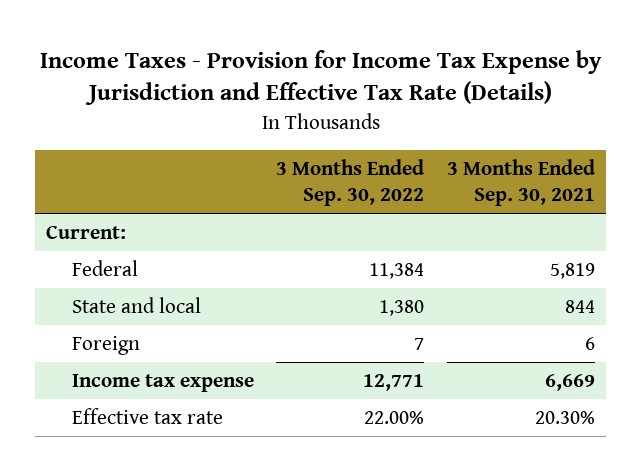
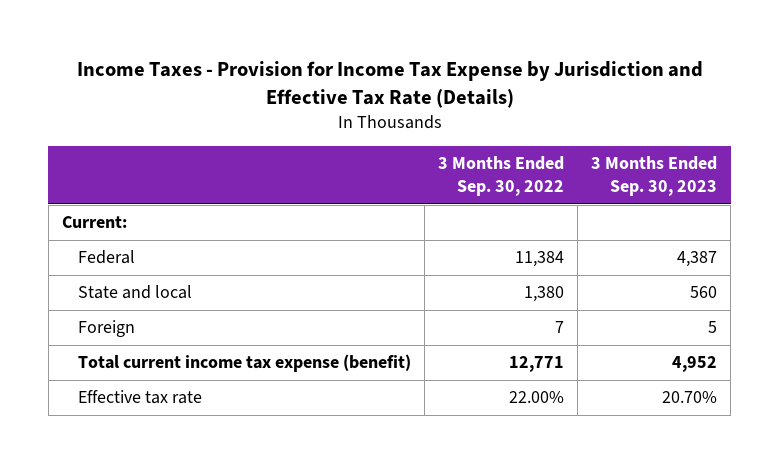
[447,159,596,207] 3 Months Ended Sep. 30, 2021 -> none
none -> [591,156,718,196] 3 Months Ended Sep. 30, 2023
[71,374,254,393] Income tax expense -> [78,354,412,373] Total current income tax expense (benefit)

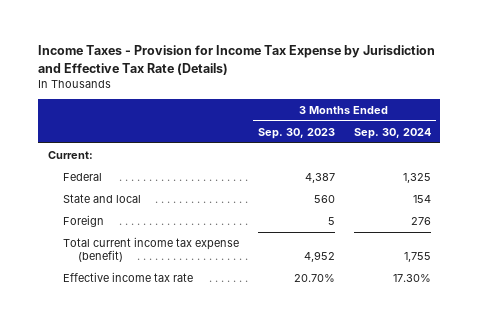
[438,156,565,196] 3 Months Ended Sep. 30, 2022 -> none
none -> [353,127,431,139] Sep. 30, 2024
[78,390,203,405] Effective tax rate -> [63,272,194,283] Effective income tax rate

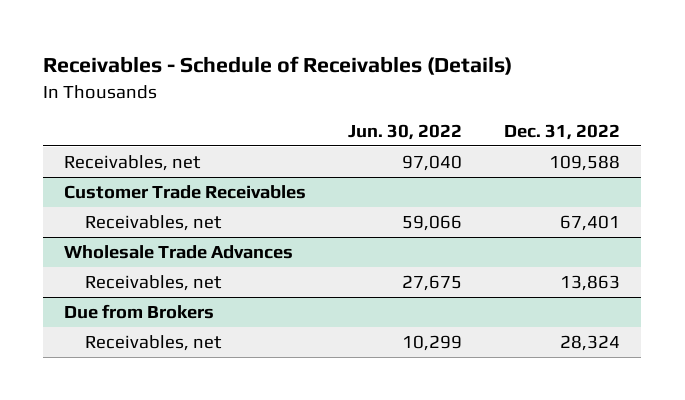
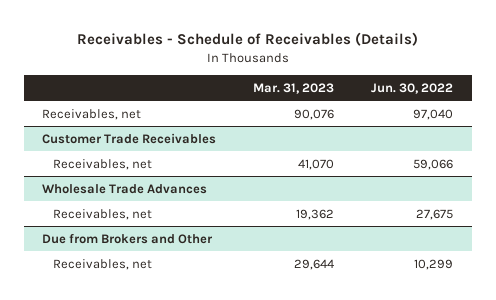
[504,124,621,141] Dec. 31, 2022 -> none
none -> [253,83,335,95] Mar. 31, 2023
[64,303,215,319] Due from Brokers -> [42,232,214,244] Due from Brokers and Other

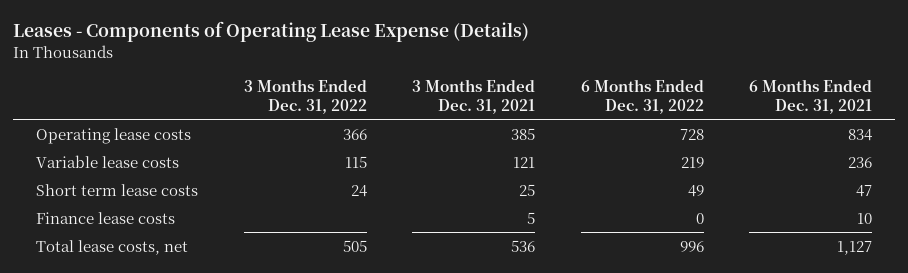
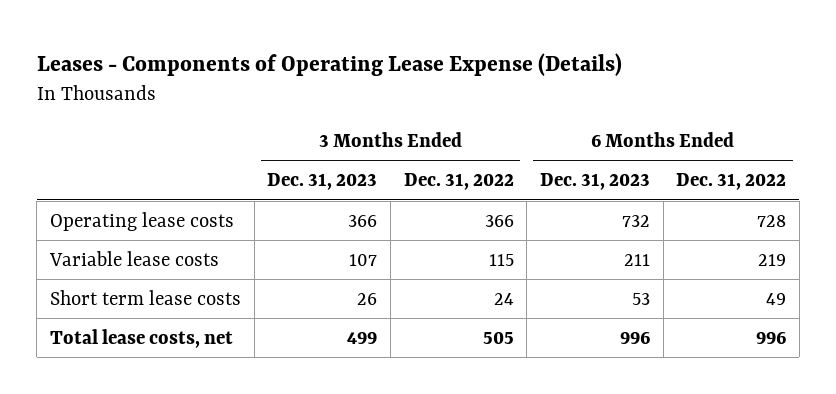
[412,79,536,114] 3 Months Ended Dec. 31, 2021 -> none
[749,79,873,114] 6 Months Ended Dec. 31, 2021 -> none
none -> [267,173,378,191] Dec. 31, 2023
none -> [540,173,651,191] Dec. 31, 2023
[36,211,176,224] Finance lease costs -> none

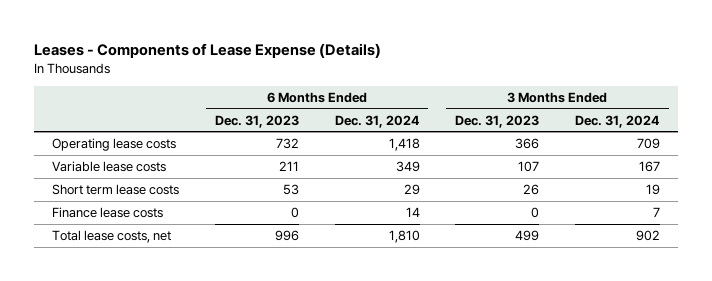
[36,52,622,76] Leases - Components of Operating Lease Expense (Details) -> [34,42,382,58] Leases - Components of Lease Expense (Details)
[403,173,514,191] Dec. 31, 2022 -> none
[676,173,787,191] Dec. 31, 2022 -> none
none -> [334,114,420,128] Dec. 31, 2024
none -> [574,114,660,128] Dec. 31, 2024
none -> [52,207,164,219] Finance lease costs

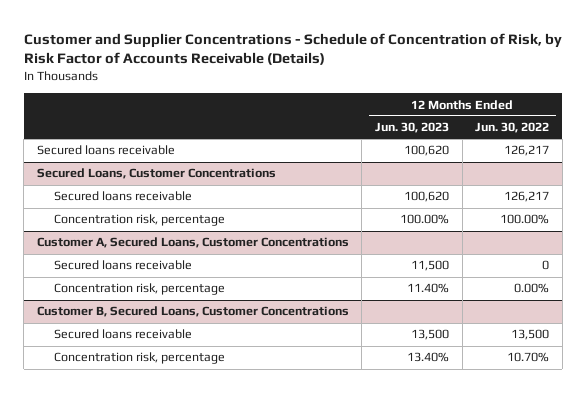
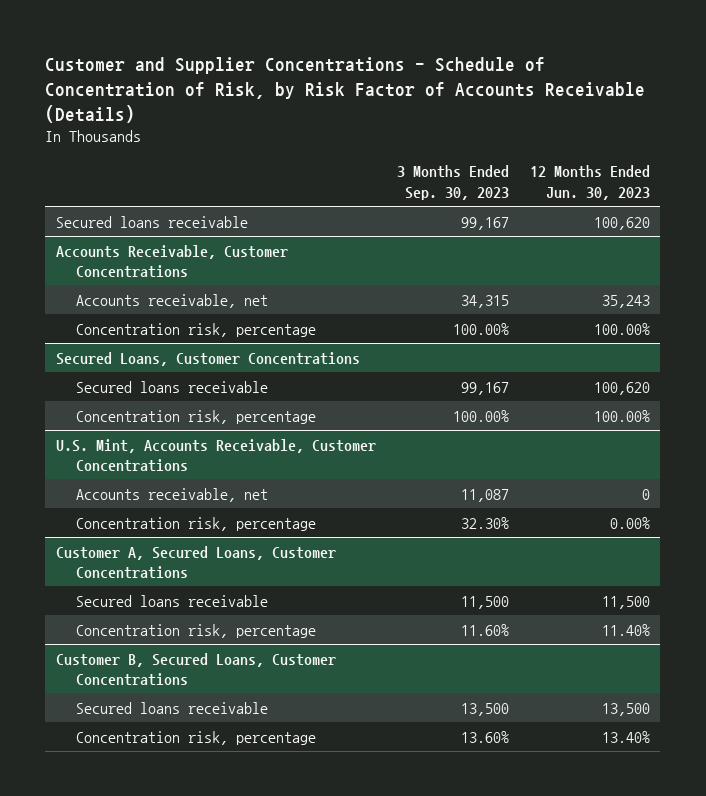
[475,122,550,134] Jun. 30, 2022 -> none
none -> [396,165,509,200] 3 Months Ended Sep. 30, 2023
none -> [55,244,288,278] Accounts Receivable, Customer Concentrations
none -> [75,293,268,308] Accounts receivable, net
none -> [75,322,316,337] Concentration risk, percentage
none -> [55,438,376,472] U.S. Mint, Accounts Receivable, Customer Concentrations
none -> [75,487,268,502] Accounts receivable, net
none -> [75,516,316,531] Concentration risk, percentage

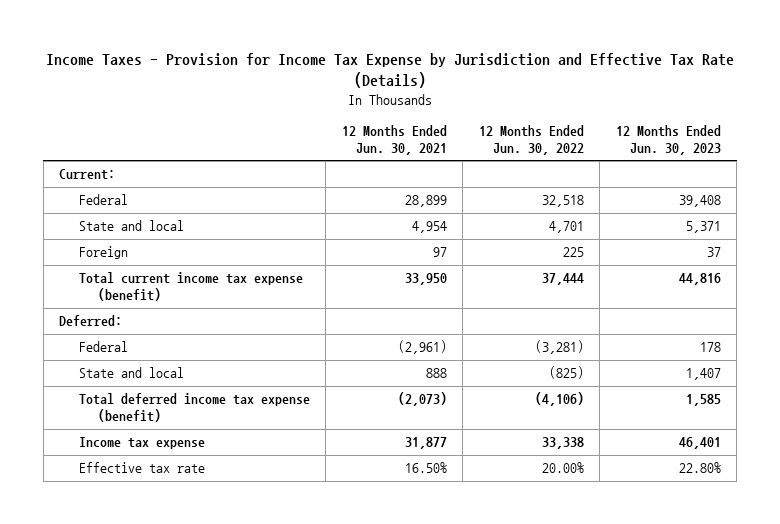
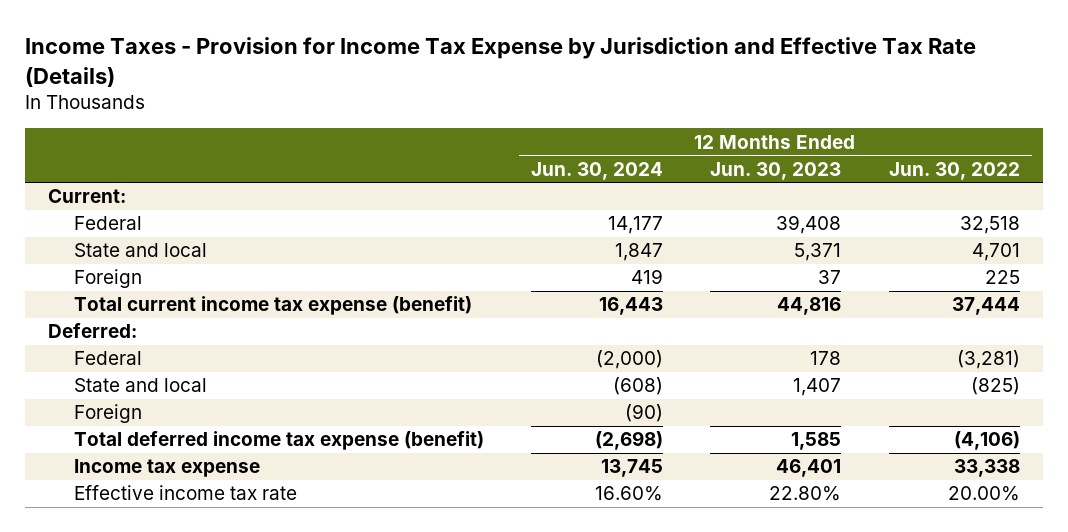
[341,124,447,155] 12 Months Ended Jun. 30, 2021 -> none
none -> [531,161,664,180] Jun. 30, 2024
none -> [73,404,142,424] Foreign
[78,462,205,474] Effective tax rate -> [73,485,297,501] Effective income tax rate

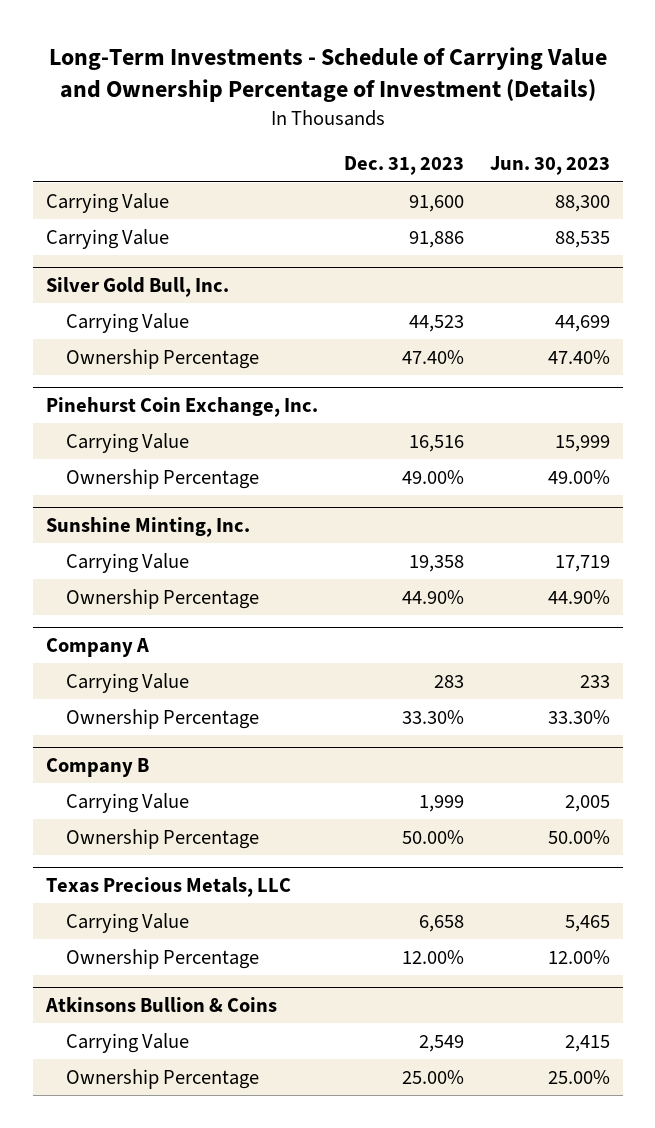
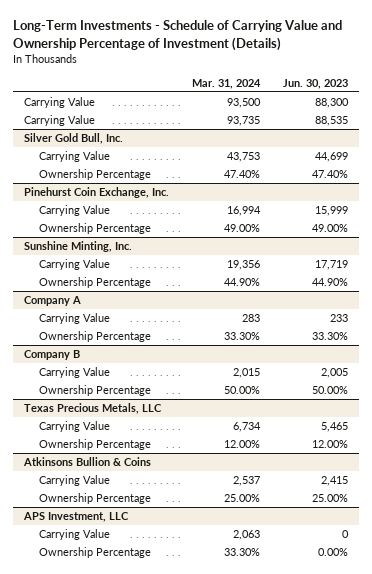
[343,156,464,176] Dec. 31, 2023 -> none
none -> [191,78,261,89] Mar. 31, 2024
none -> [23,512,130,523] APS Investment, LLC
none -> [38,529,110,541] Carrying Value
none -> [38,547,151,559] Ownership Percentage

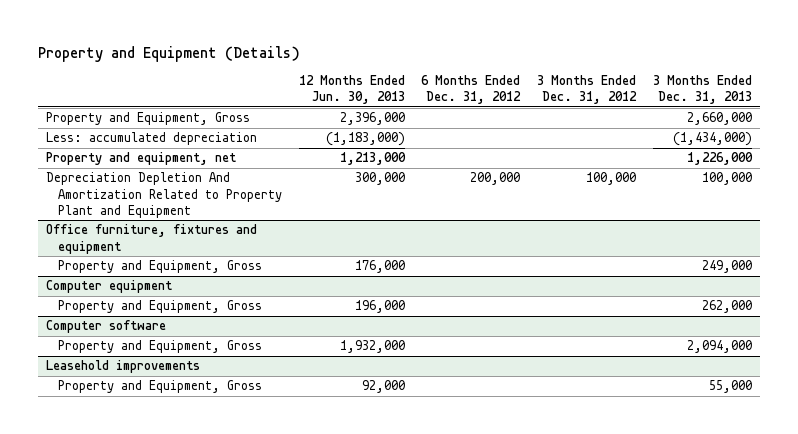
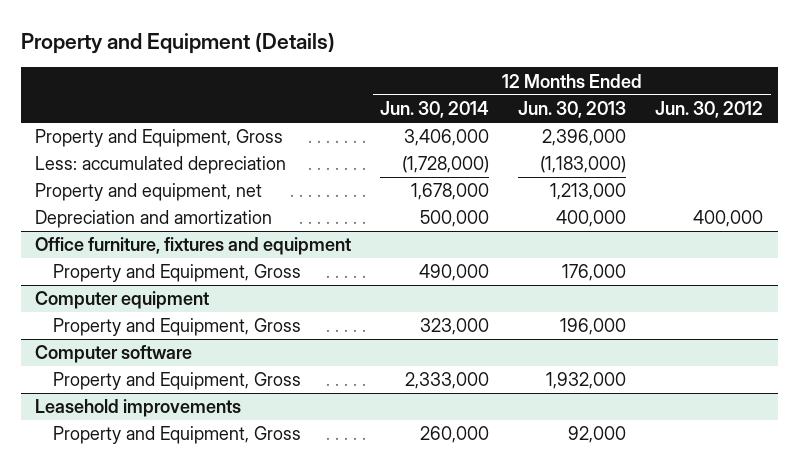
[421,75,522,105] 6 Months Ended Dec. 31, 2012 -> none
[537,75,638,105] 3 Months Ended Dec. 31, 2012 -> none
[652,75,752,105] 3 Months Ended Dec. 31, 2013 -> none
none -> [380,101,490,119] Jun. 30, 2014
none -> [655,101,764,119] Jun. 30, 2012
[46,172,283,218] Depreciation Depletion And Amortization Related to Property Plant and Equipment -> none
none -> [35,210,273,229] Depreciation and amortization

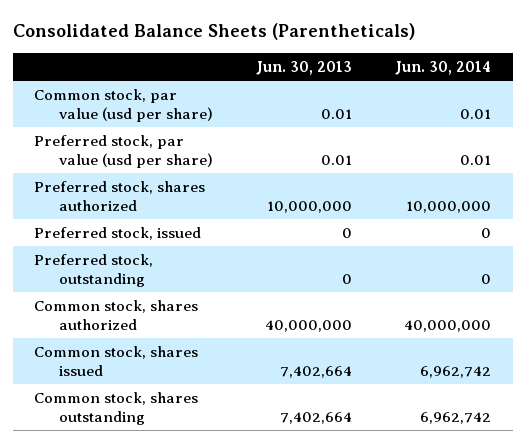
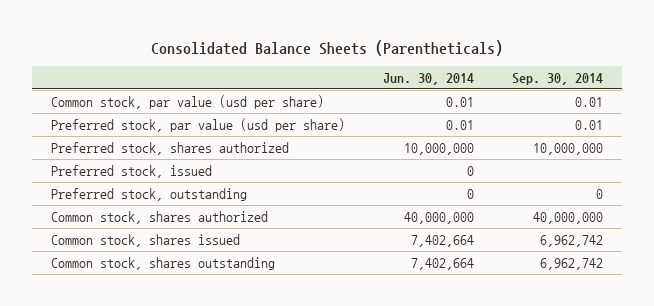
[256,60,353,75] Jun. 30, 2013 -> none
none -> [512,72,604,85] Sep. 30, 2014
[420,365,492,378] 6,962,742 -> [411,234,475,247] 7,402,664
[420,411,492,424] 6,962,742 -> [411,257,475,270] 7,402,664

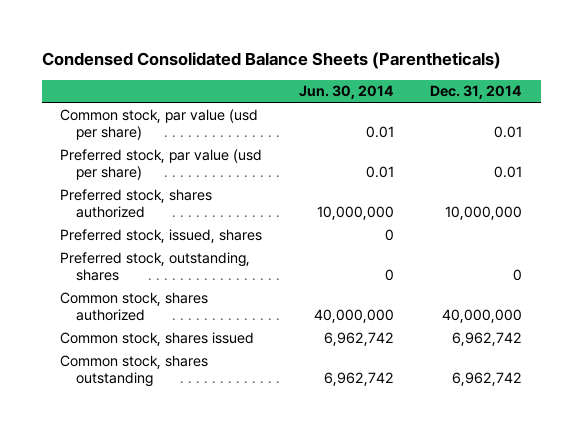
[151,39,504,56] Consolidated Balance Sheets (Parentheticals) -> [41,51,501,69] Condensed Consolidated Balance Sheets (Parentheticals)
[512,72,604,85] Sep. 30, 2014 -> none
none -> [430,85,523,100] Dec. 31, 2014
[50,164,212,178] Preferred stock, issued -> [60,228,263,243] Preferred stock, issued, shares
[50,187,247,201] Preferred stock, outstanding -> [60,251,251,281] Preferred stock, outstanding, shares
[411,234,475,247] 7,402,664 -> [323,331,394,346] 6,962,742
[411,257,475,270] 7,402,664 -> [323,371,394,386] 6,962,742

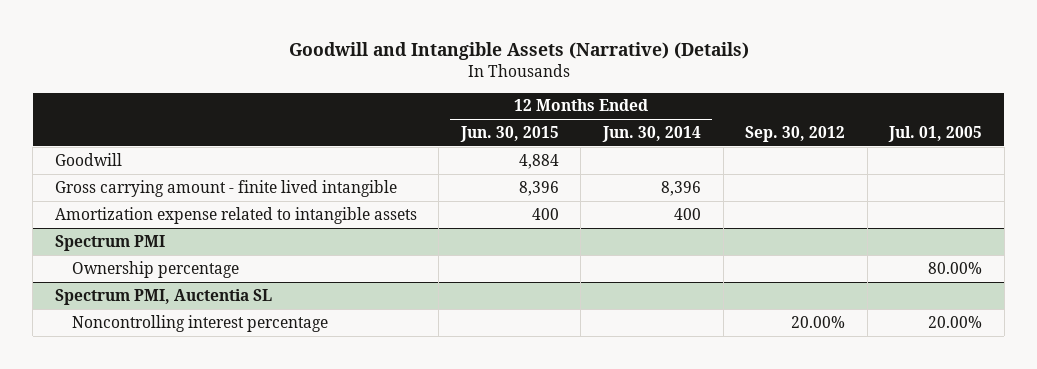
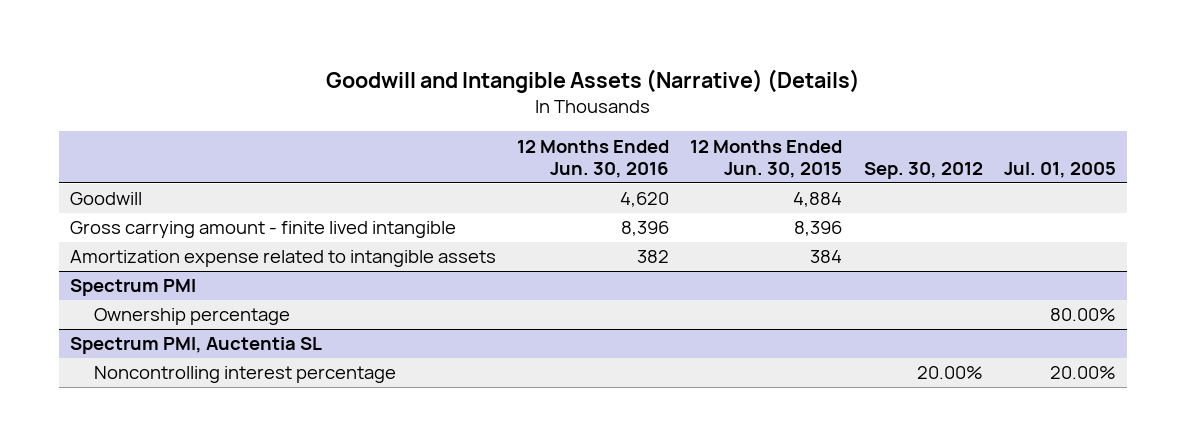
[602,126,702,143] Jun. 30, 2014 -> none
none -> [516,139,669,179] 12 Months Ended Jun. 30, 2016
[531,207,559,220] 400 -> [810,250,843,264] 384

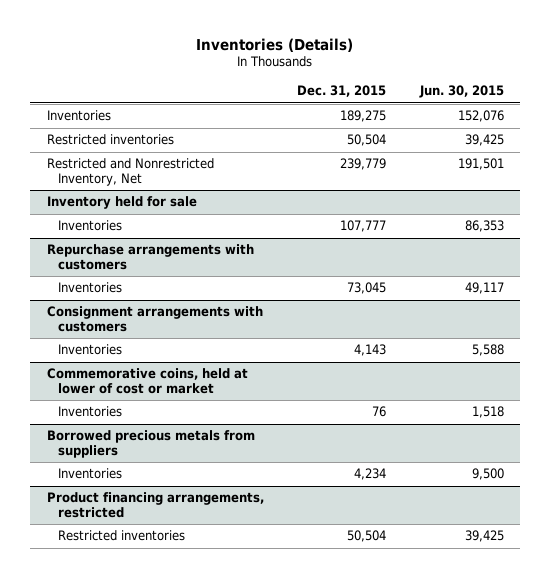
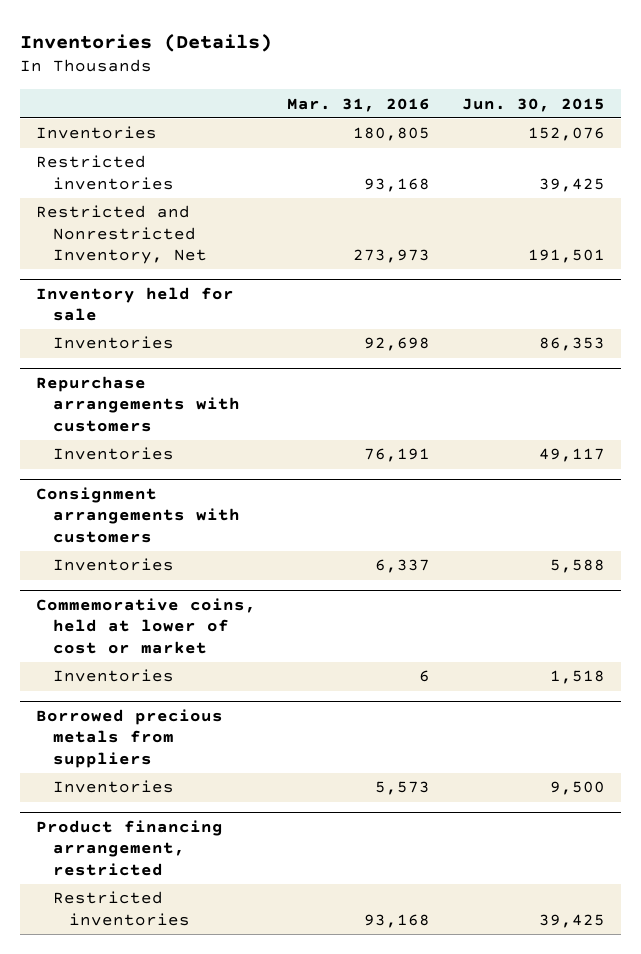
[297,85,387,98] Dec. 31, 2015 -> none
none -> [287,97,431,112] Mar. 31, 2016
[47,492,265,518] Product financing arrangements, restricted -> [35,820,223,876] Product financing arrangement, restricted

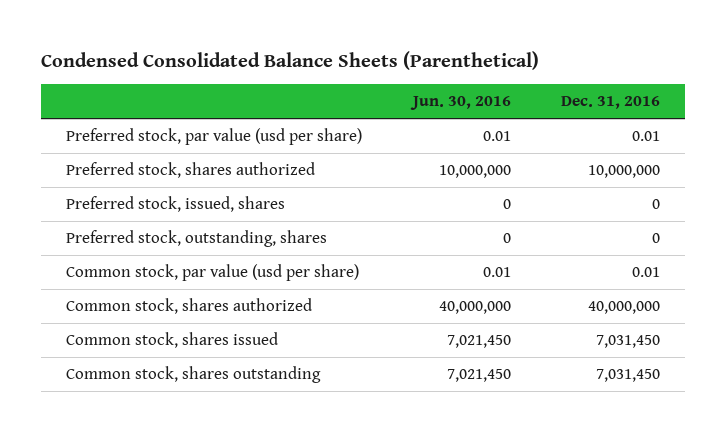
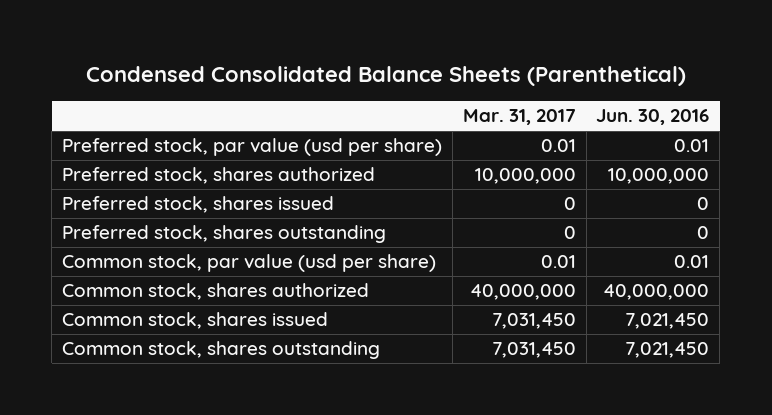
[561,96,661,110] Dec. 31, 2016 -> none
none -> [462,109,576,126] Mar. 31, 2017
[66,196,286,213] Preferred stock, issued, shares -> [62,196,335,214] Preferred stock, shares issued
[66,230,328,248] Preferred stock, outstanding, shares -> [62,225,387,244] Preferred stock, shares outstanding

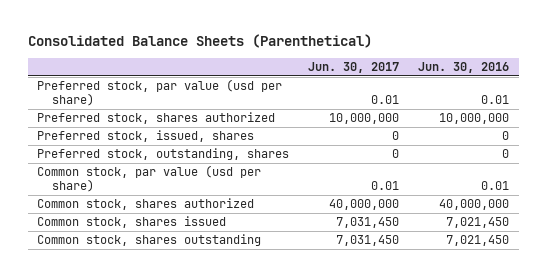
[85,65,686,86] Condensed Consolidated Balance Sheets (Parenthetical) -> [27,33,372,48] Consolidated Balance Sheets (Parenthetical)
[462,109,576,126] Mar. 31, 2017 -> none
none -> [308,62,400,74] Jun. 30, 2017
[62,196,335,214] Preferred stock, shares issued -> [37,130,255,143] Preferred stock, issued, shares
[62,225,387,244] Preferred stock, shares outstanding -> [37,148,290,161] Preferred stock, outstanding, shares

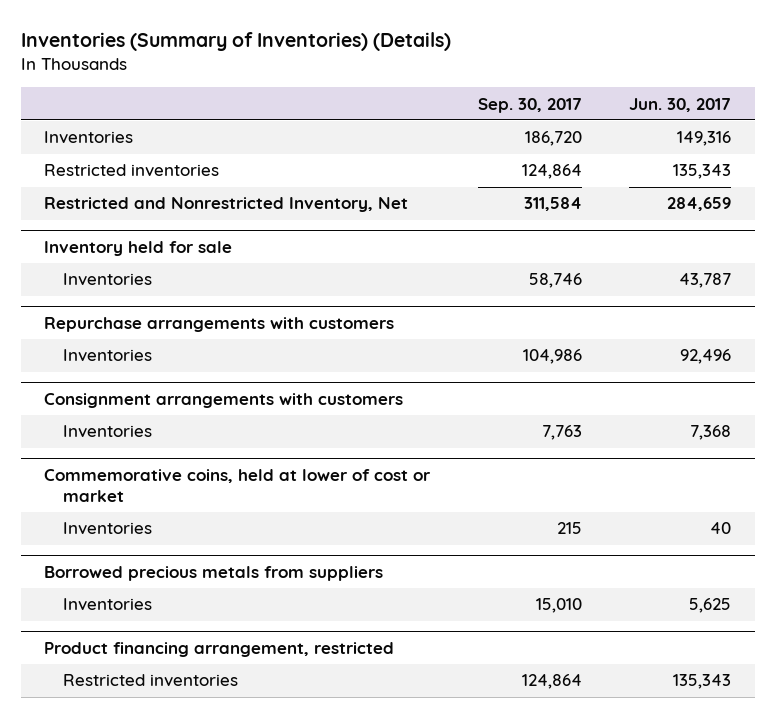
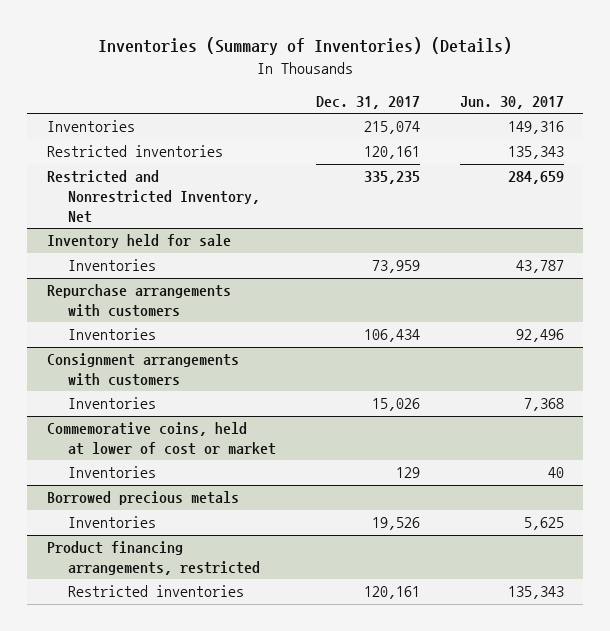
[477,97,582,113] Sep. 30, 2017 -> none
none -> [315,95,420,109] Dec. 31, 2017
[44,565,384,581] Borrowed precious metals from suppliers -> [46,491,239,506] Borrowed precious metals
[44,641,395,657] Product financing arrangement, restricted -> [46,541,261,576] Product financing arrangements, restricted

